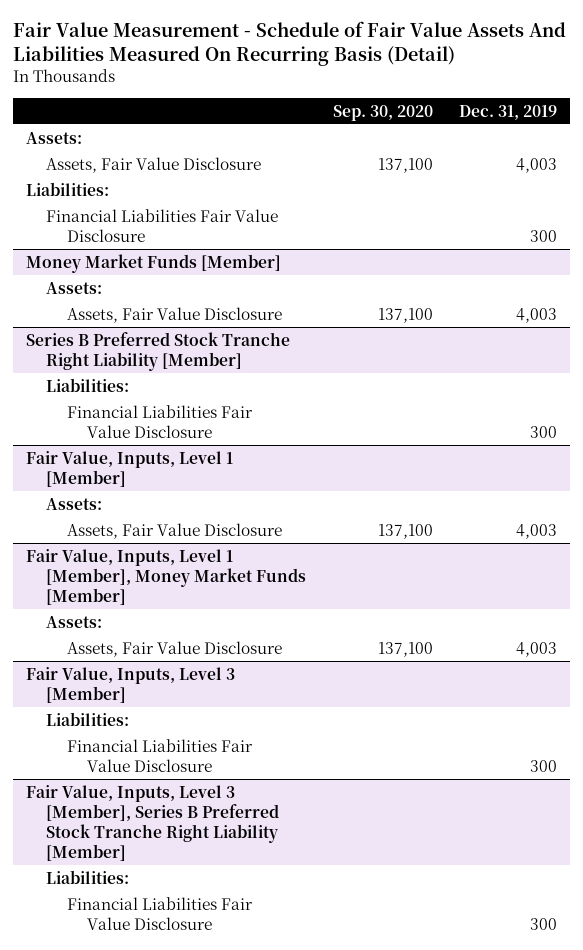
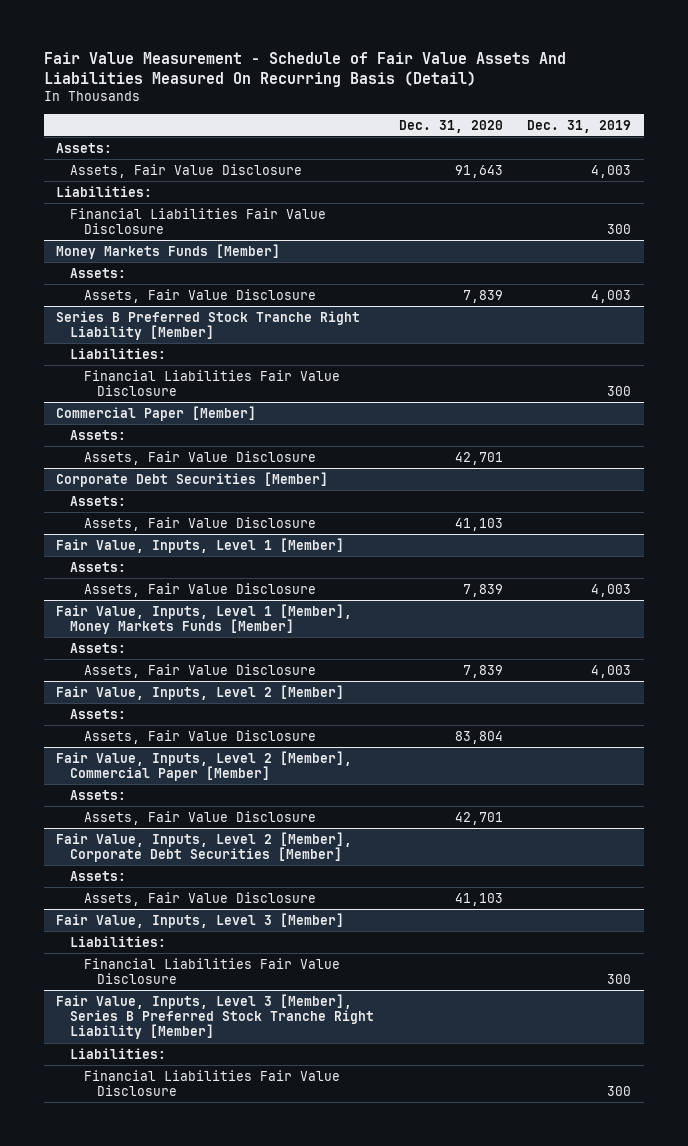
[332,104,433,121] Sep. 30, 2020 -> none
none -> [398,119,503,133] Dec. 31, 2020
[26,253,282,273] Money Market Funds [Member] -> [56,243,281,259] Money Markets Funds [Member]
none -> [56,405,257,421] Commercial Paper [Member]
none -> [70,429,127,440] Assets:
none -> [83,450,316,465] Assets, Fair Value Disclosure
none -> [56,471,329,487] Corporate Debt Securities [Member]
none -> [70,495,127,506] Assets:
none -> [83,516,316,531] Assets, Fair Value Disclosure
[26,548,307,605] Fair Value, Inputs, Level 1 [Member], Money Market Funds [Member] -> [56,603,353,635] Fair Value, Inputs, Level 1 [Member], Money Markets Funds [Member]
none -> [56,684,345,700] Fair Value, Inputs, Level 2 [Member]
none -> [70,708,127,719] Assets:
none -> [83,729,316,744] Assets, Fair Value Disclosure
none -> [56,750,353,782] Fair Value, Inputs, Level 2 [Member], Commercial Paper [Member]
none -> [70,789,127,800] Assets:
none -> [83,810,316,825] Assets, Fair Value Disclosure
none -> [56,831,353,863] Fair Value, Inputs, Level 2 [Member], Corporate Debt Securities [Member]
none -> [70,870,127,881] Assets:
none -> [83,891,316,906] Assets, Fair Value Disclosure

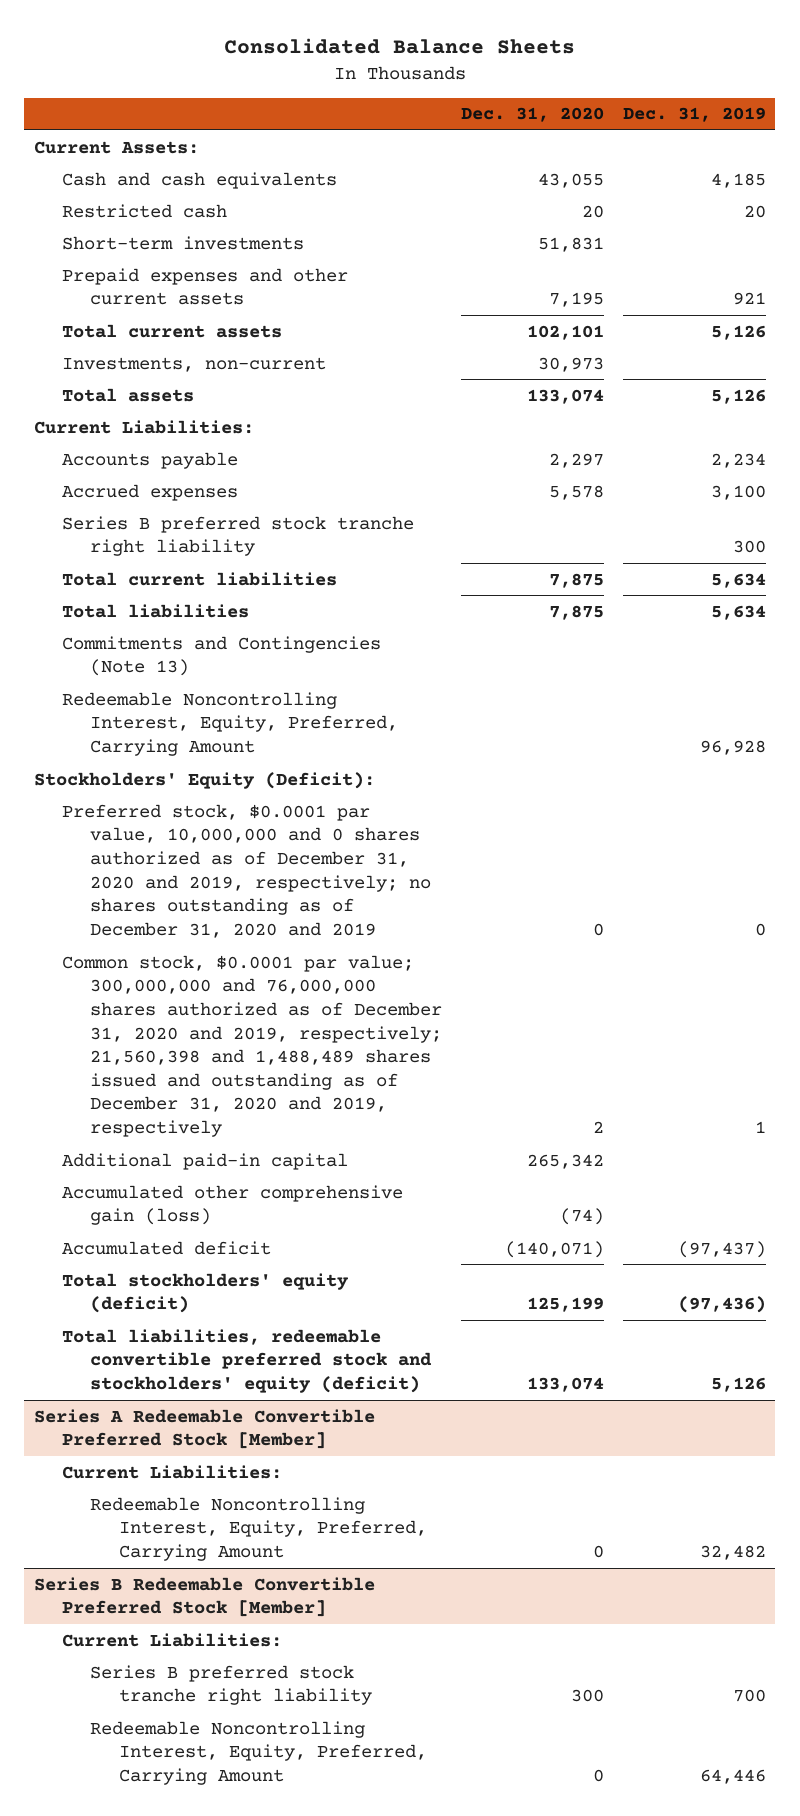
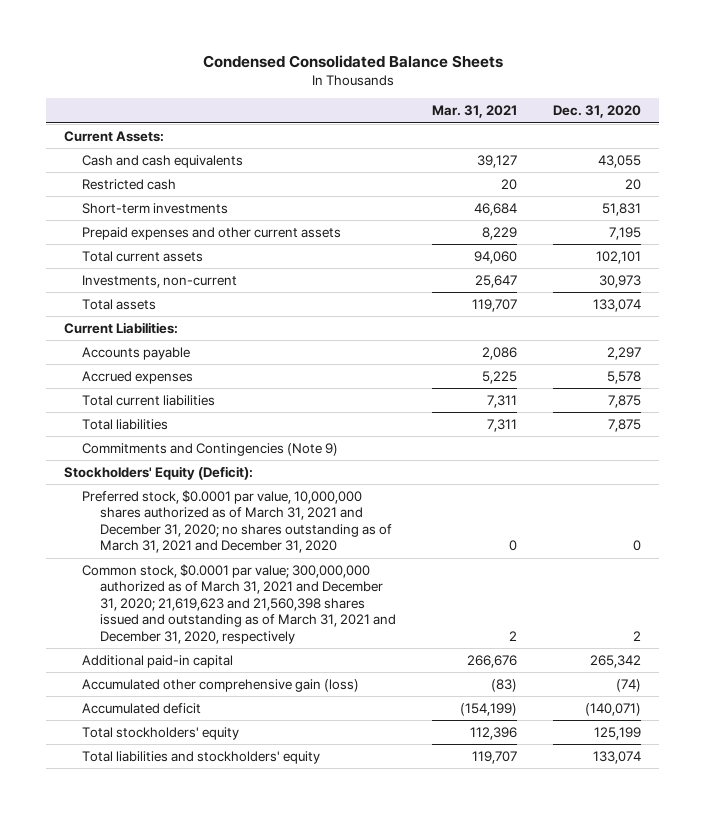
[223,38,575,55] Consolidated Balance Sheets -> [202,54,503,68] Condensed Consolidated Balance Sheets
[622,107,766,123] Dec. 31, 2019 -> none
none -> [432,105,518,119] Mar. 31, 2021
[62,515,415,557] Series B preferred stock tranche right liability -> none
[62,691,399,756] Redeemable Noncontrolling Interest, Equity, Preferred, Carrying Amount -> none
[62,635,382,677] Commitments and Contingencies (Note 13) -> [82,442,339,456] Commitments and Contingencies (Note 9)
[62,803,432,938] Preferred stock, $0.0001 par value, 10,000,000 and 0 shares authorized as of December 31, 2020 and 2019, respectively; no shares outstanding as of December 31, 2020 and 2019 -> [82,489,393,554] Preferred stock, $0.0001 par value, 10,000,000 shares authorized as of March 31, 2021 and December 31, 2020; no shares outstanding as of March 31, 2021 and December 31, 2020
[62,954,443,1138] Common stock, $0.0001 par value; 300,000,000 and 76,000,000 shares authorized as of December 31, 2020 and 2019, respectively; 21,560,398 and 1,488,489 shares issued and outstanding as of December 31, 2020 and 2019, respectively -> [82,563,397,644] Common stock, $0.0001 par value; 300,000,000 authorized as of March 31, 2021 and December 31, 2020; 21,619,623 and 21,560,398 shares issued and outstanding as of March 31, 2021 and December 31, 2020, respectively
[33,1408,375,1450] Series A Redeemable Convertible Preferred Stock [Member] -> none
[62,1464,283,1479] Current Liabilities: -> none
[90,1496,427,1561] Redeemable Noncontrolling Interest, Equity, Preferred, Carrying Amount -> none
[33,1576,375,1618] Series B Redeemable Convertible Preferred Stock [Member] -> none
[62,1632,283,1647] Current Liabilities: -> none
[90,1664,372,1706] Series B preferred stock tranche right liability -> none
[90,1720,427,1785] Redeemable Noncontrolling Interest, Equity, Preferred, Carrying Amount -> none
[62,1272,350,1314] Total stockholders' equity (deficit) -> [82,726,240,740] Total stockholders' equity
[62,1328,433,1393] Total liabilities, redeemable convertible preferred stock and stockholders' equity (deficit) -> [82,750,321,764] Total liabilities and stockholders' equity

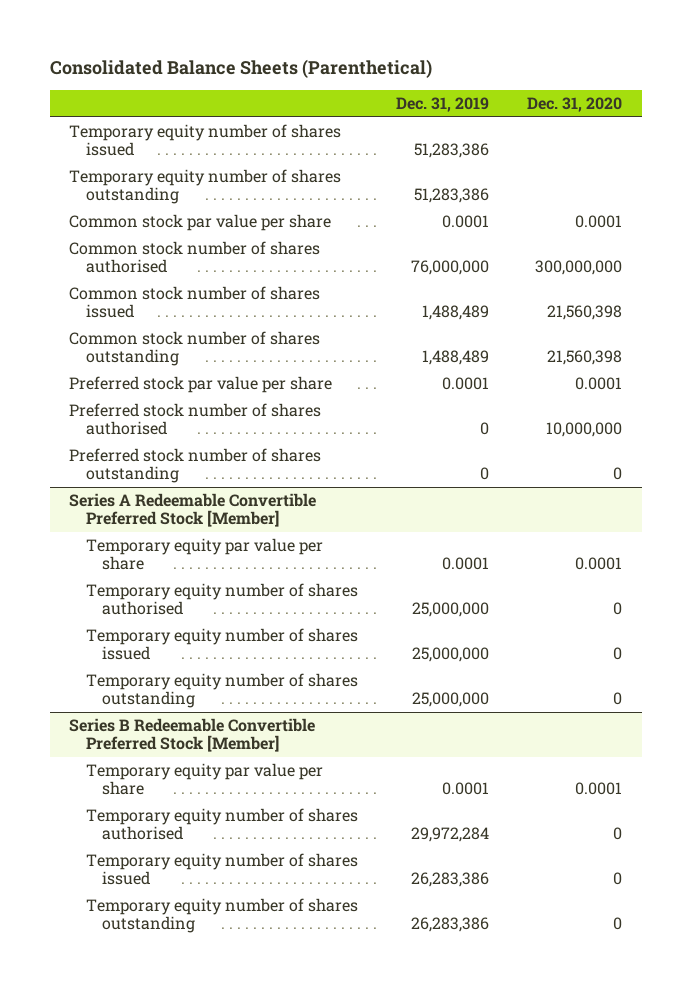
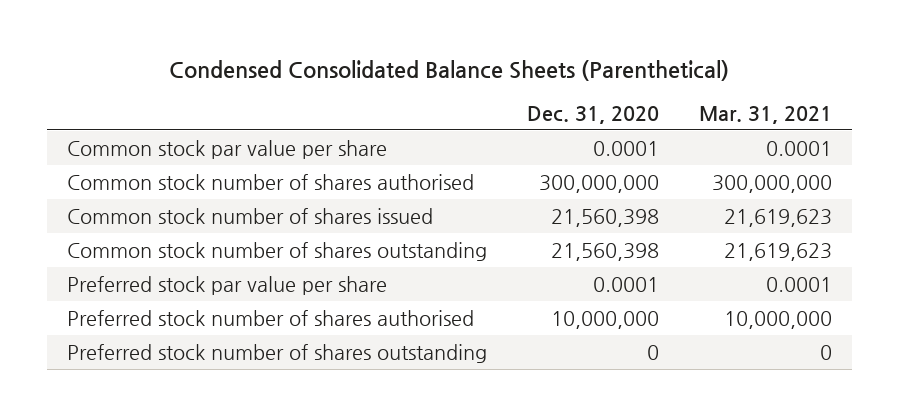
[49,59,432,79] Consolidated Balance Sheets (Parenthetical) -> [169,59,730,81] Condensed Consolidated Balance Sheets (Parenthetical)
[395,97,489,113] Dec. 31, 2019 -> none
none -> [698,105,832,124] Mar. 31, 2021
[68,124,341,157] Temporary equity number of shares issued -> none
[68,169,341,205] Temporary equity number of shares outstanding -> none
[68,493,316,528] Series A Redeemable Convertible Preferred Stock [Member] -> none
[85,538,323,571] Temporary equity par value per share -> none
[85,583,358,616] Temporary equity number of shares authorised -> none
[85,628,358,661] Temporary equity number of shares issued -> none
[85,673,358,709] Temporary equity number of shares outstanding -> none
[68,718,315,753] Series B Redeemable Convertible Preferred Stock [Member] -> none
[85,763,323,796] Temporary equity par value per share -> none
[85,808,358,841] Temporary equity number of shares authorised -> none
[85,853,358,886] Temporary equity number of shares issued -> none
[85,898,358,934] Temporary equity number of shares outstanding -> none

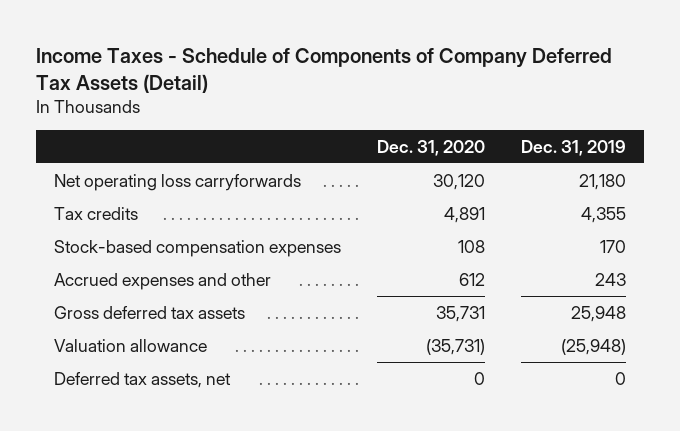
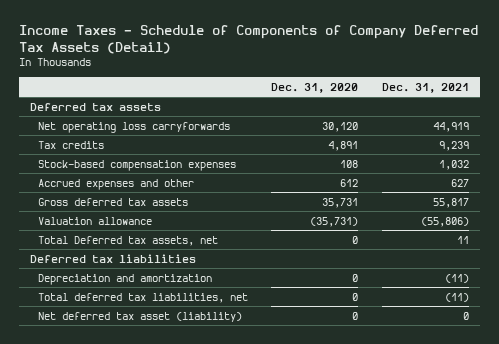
[521,140,627,157] Dec. 31, 2019 -> none
none -> [381,82,469,93] Dec. 31, 2021
none -> [30,102,162,111] Deferred tax assets
[53,371,231,388] Deferred tax assets, net -> [37,235,218,246] Total Deferred tax assets, net
none -> [30,253,197,263] Deferred tax liabilities
none -> [37,273,212,285] Depreciation and amortization
none -> [37,292,248,303] Total deferred tax liabilities, net
none -> [37,311,242,322] Net deferred tax asset (liability)

